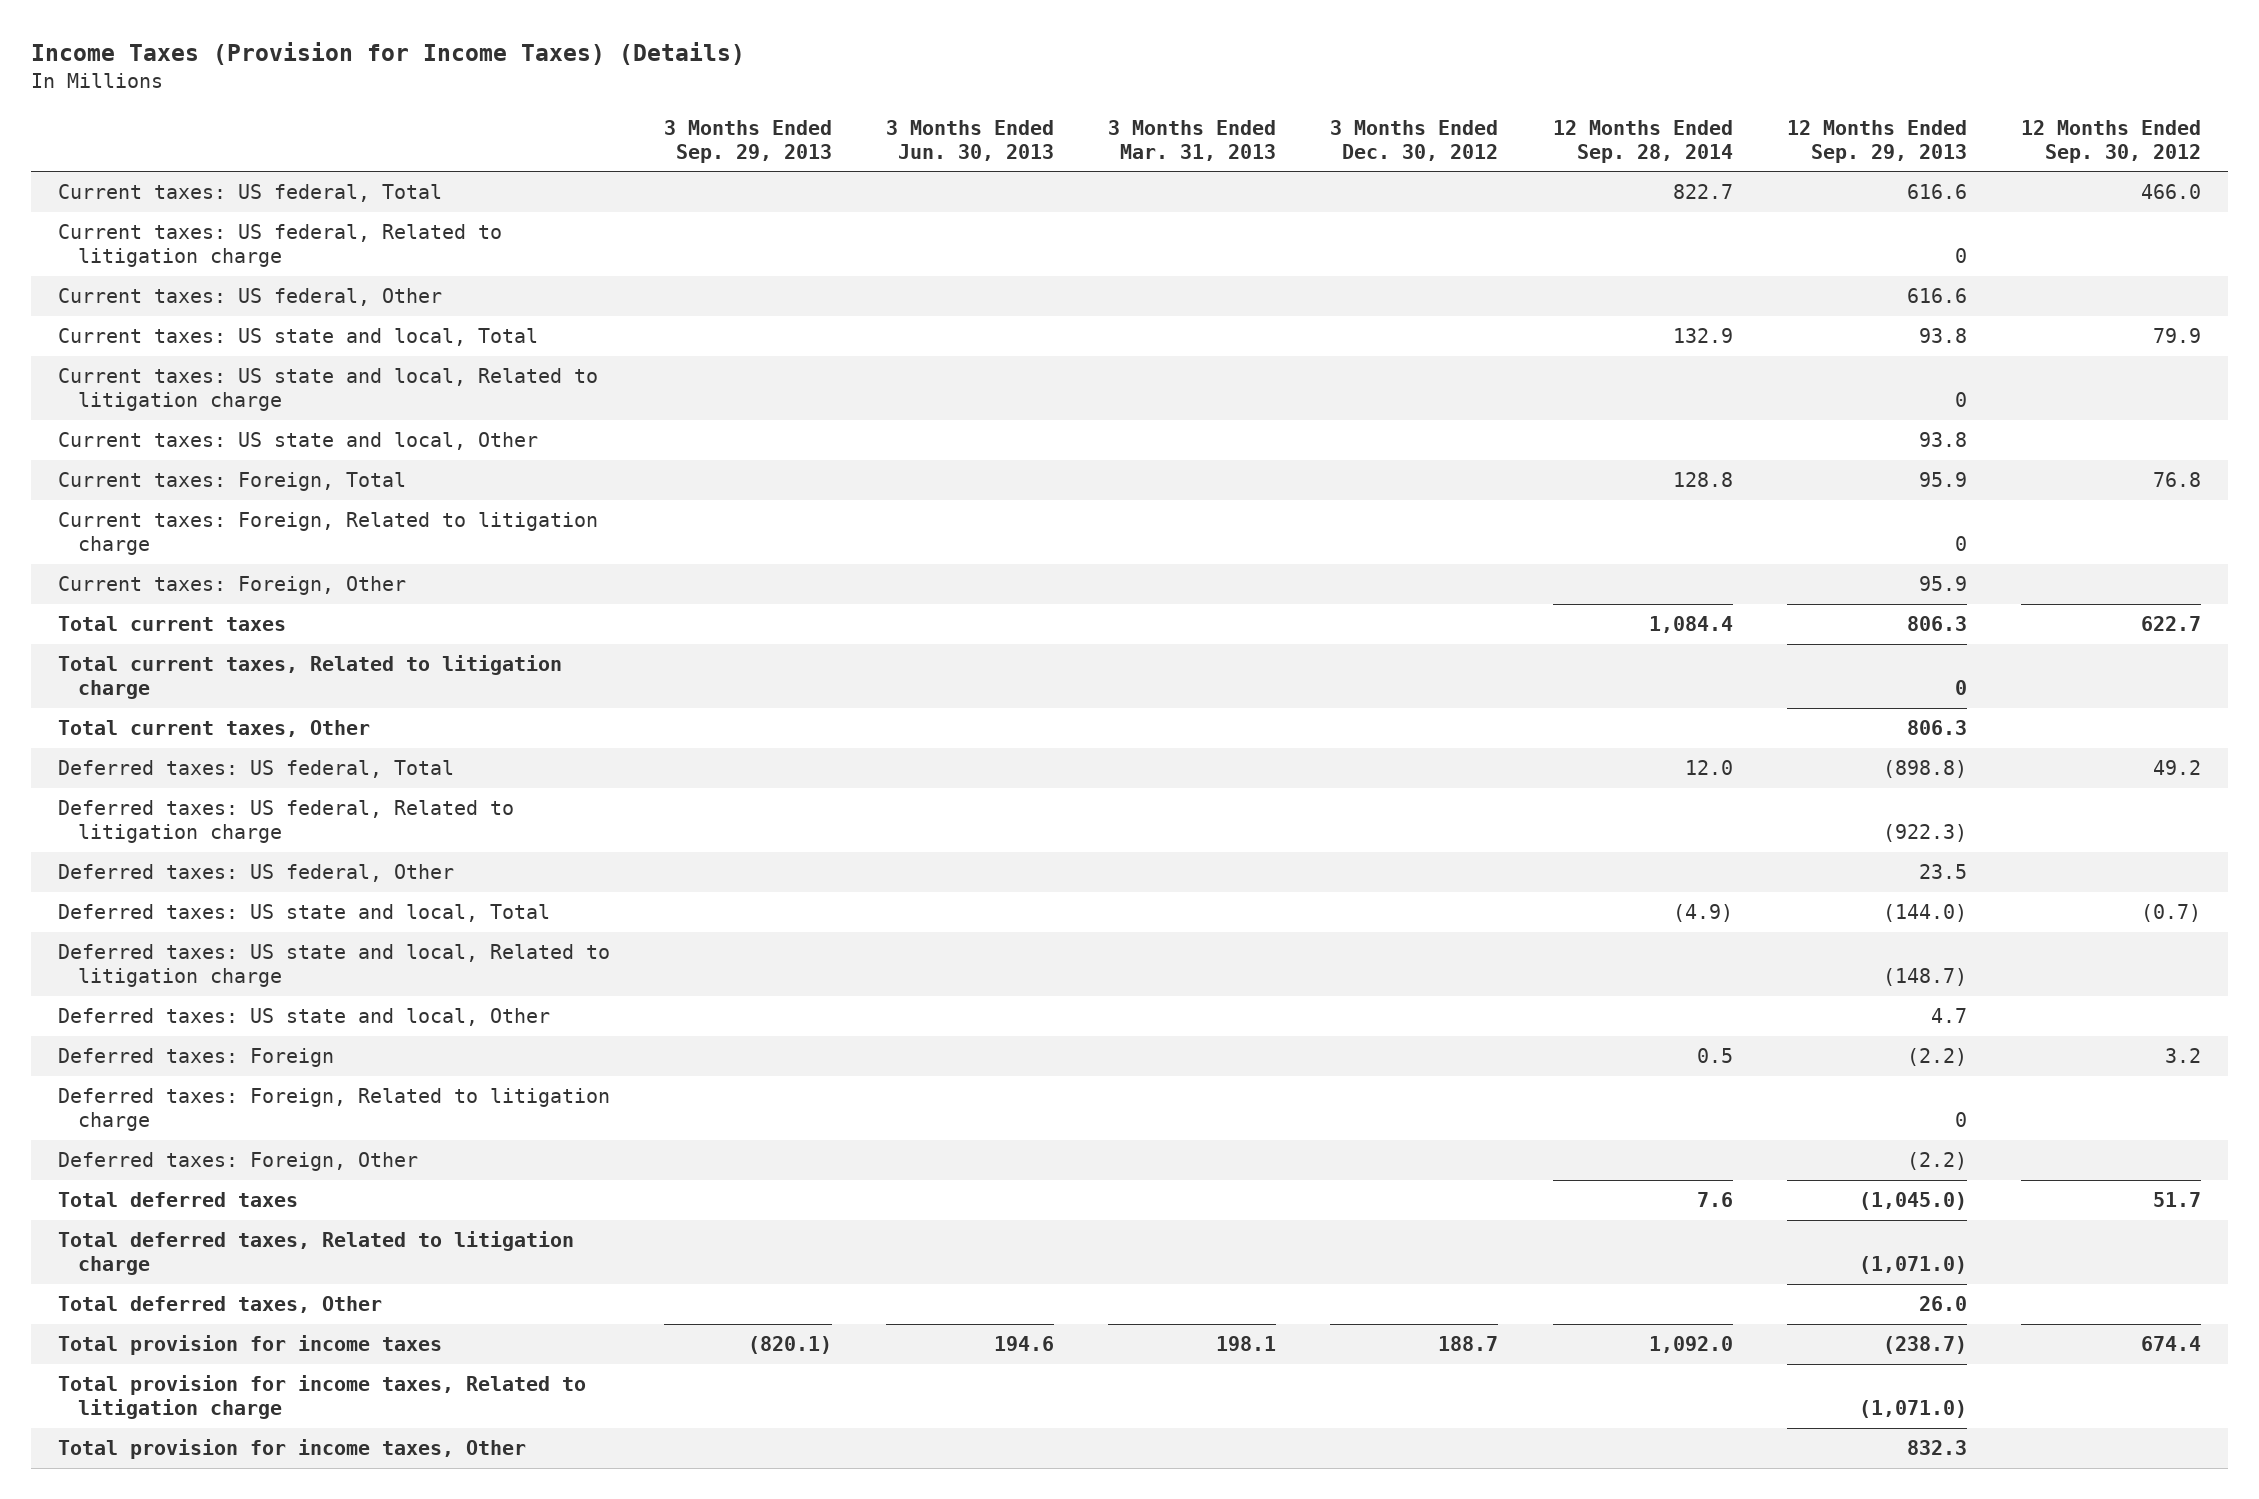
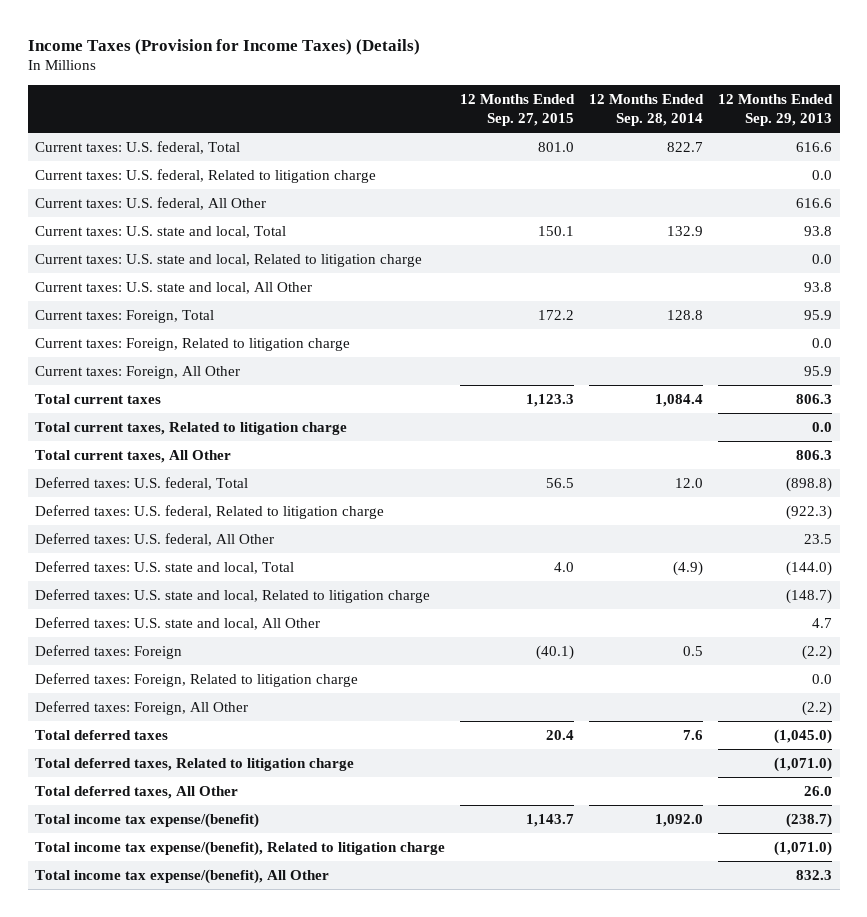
[663,119,832,163] 3 Months Ended Sep. 29, 2013 -> none
[886,119,1055,161] 3 Months Ended Jun. 30, 2013 -> none
[1108,119,1277,161] 3 Months Ended Mar. 31, 2013 -> none
[1330,119,1499,161] 3 Months Ended Dec. 30, 2012 -> none
[2020,119,2201,163] 12 Months Ended Sep. 30, 2012 -> none
none -> [460,94,576,127] 12 Months Ended Sep. 27, 2015
[57,183,442,202] Current taxes: US federal, Total -> [35,141,241,155] Current taxes: U.S. federal, Total
[57,223,502,268] Current taxes: US federal, Related to litigation charge -> [35,169,377,184] Current taxes: U.S. federal, Related to litigation charge
[1954,248,1967,264] 0 -> [812,170,833,181] 0.0
[57,287,442,306] Current taxes: US federal, Other -> [35,197,267,211] Current taxes: U.S. federal, All Other
[57,327,538,346] Current taxes: US state and local, Total -> [35,226,287,239] Current taxes: U.S. state and local, Total
[57,367,598,412] Current taxes: US state and local, Related to litigation charge -> [35,254,423,268] Current taxes: U.S. state and local, Related to litigation charge
[1954,392,1967,408] 0 -> [812,254,833,265] 0.0
[57,431,538,450] Current taxes: US state and local, Other -> [35,282,313,295] Current taxes: U.S. state and local, All Other
[1954,536,1967,552] 0 -> [812,338,833,349] 0.0
[57,575,406,595] Current taxes: Foreign, Other -> [35,366,241,380] Current taxes: Foreign, All Other
[1954,680,1967,696] 0 -> [812,422,833,433] 0.0
[57,719,370,737] Total current taxes, Other -> [35,450,232,464] Total current taxes, All Other
[57,759,454,778] Deferred taxes: US federal, Total -> [35,477,249,491] Deferred taxes: U.S. federal, Total
[57,799,514,844] Deferred taxes: US federal, Related to litigation charge -> [35,505,385,520] Deferred taxes: U.S. federal, Related to litigation charge
[57,863,454,882] Deferred taxes: US federal, Other -> [35,533,275,547] Deferred taxes: U.S. federal, All Other
[57,903,550,922] Deferred taxes: US state and local, Total -> [35,561,295,575] Deferred taxes: U.S. state and local, Total
[57,943,610,988] Deferred taxes: US state and local, Related to litigation charge -> [35,589,431,604] Deferred taxes: U.S. state and local, Related to litigation charge
[57,1007,550,1026] Deferred taxes: US state and local, Other -> [35,617,321,631] Deferred taxes: U.S. state and local, All Other
[1954,1112,1967,1128] 0 -> [812,674,833,685] 0.0
[57,1151,418,1171] Deferred taxes: Foreign, Other -> [35,701,249,716] Deferred taxes: Foreign, All Other
[57,1295,382,1313] Total deferred taxes, Other -> [35,786,239,800] Total deferred taxes, All Other
[57,1334,442,1355] Total provision for income taxes -> [35,813,260,829] Total income tax expense/(benefit)
[57,1374,586,1420] Total provision for income taxes, Related to litigation charge -> [35,841,446,857] Total income tax expense/(benefit), Related to litigation charge
[57,1438,526,1459] Total provision for income taxes, Other -> [35,869,330,885] Total income tax expense/(benefit), All Other

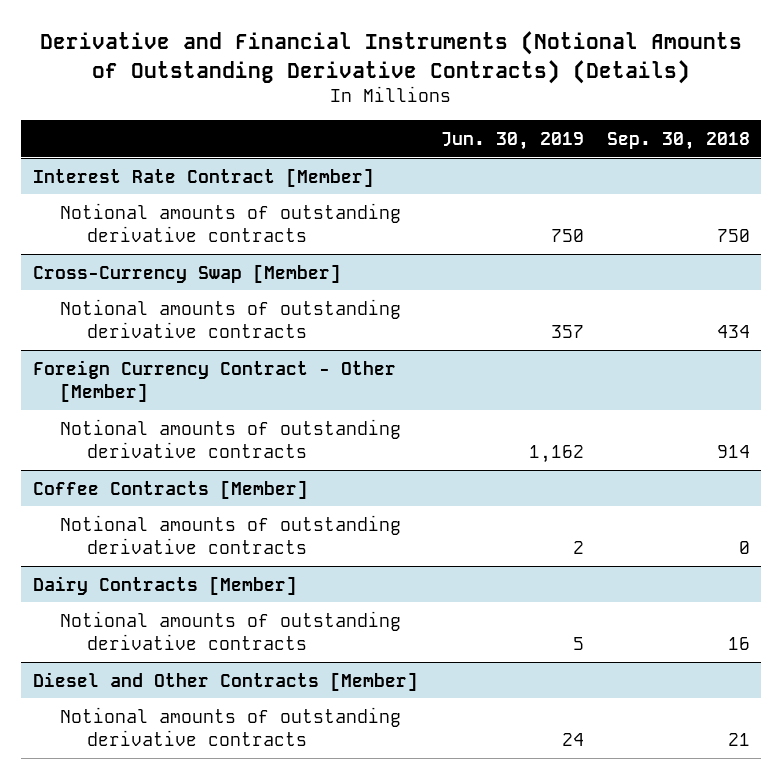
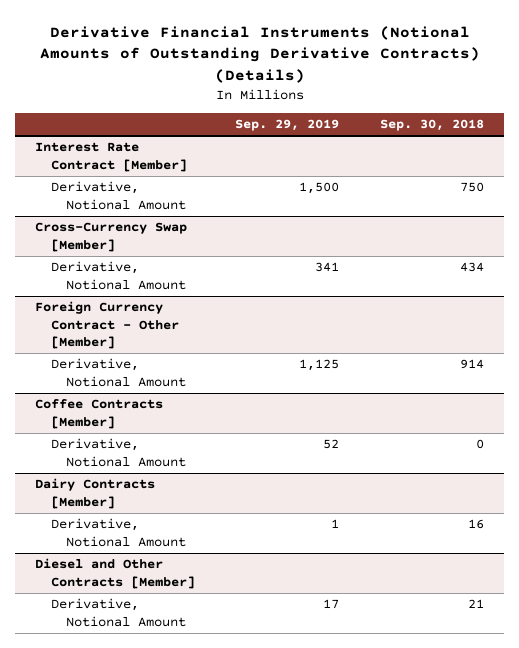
[40,31,743,84] Derivative and Financial Instruments (Notional Amounts of Outstanding Derivative Contracts) (Details) -> [39,25,480,84] Derivative Financial Instruments (Notional Amounts of Outstanding Derivative Contracts) (Details)
[440,131,584,150] Jun. 30, 2019 -> none
none -> [235,119,340,132] Sep. 29, 2019
[59,202,401,242] Notional amounts of outstanding derivative contracts -> [50,181,187,210] Derivative, Notional Amount
[59,298,401,338] Notional amounts of outstanding derivative contracts -> [50,261,187,290] Derivative, Notional Amount
[59,418,401,458] Notional amounts of outstanding derivative contracts -> [50,358,187,387] Derivative, Notional Amount
[59,514,401,554] Notional amounts of outstanding derivative contracts -> [50,438,187,467] Derivative, Notional Amount
[59,610,401,650] Notional amounts of outstanding derivative contracts -> [50,518,187,547] Derivative, Notional Amount
[59,706,401,746] Notional amounts of outstanding derivative contracts -> [50,598,187,627] Derivative, Notional Amount

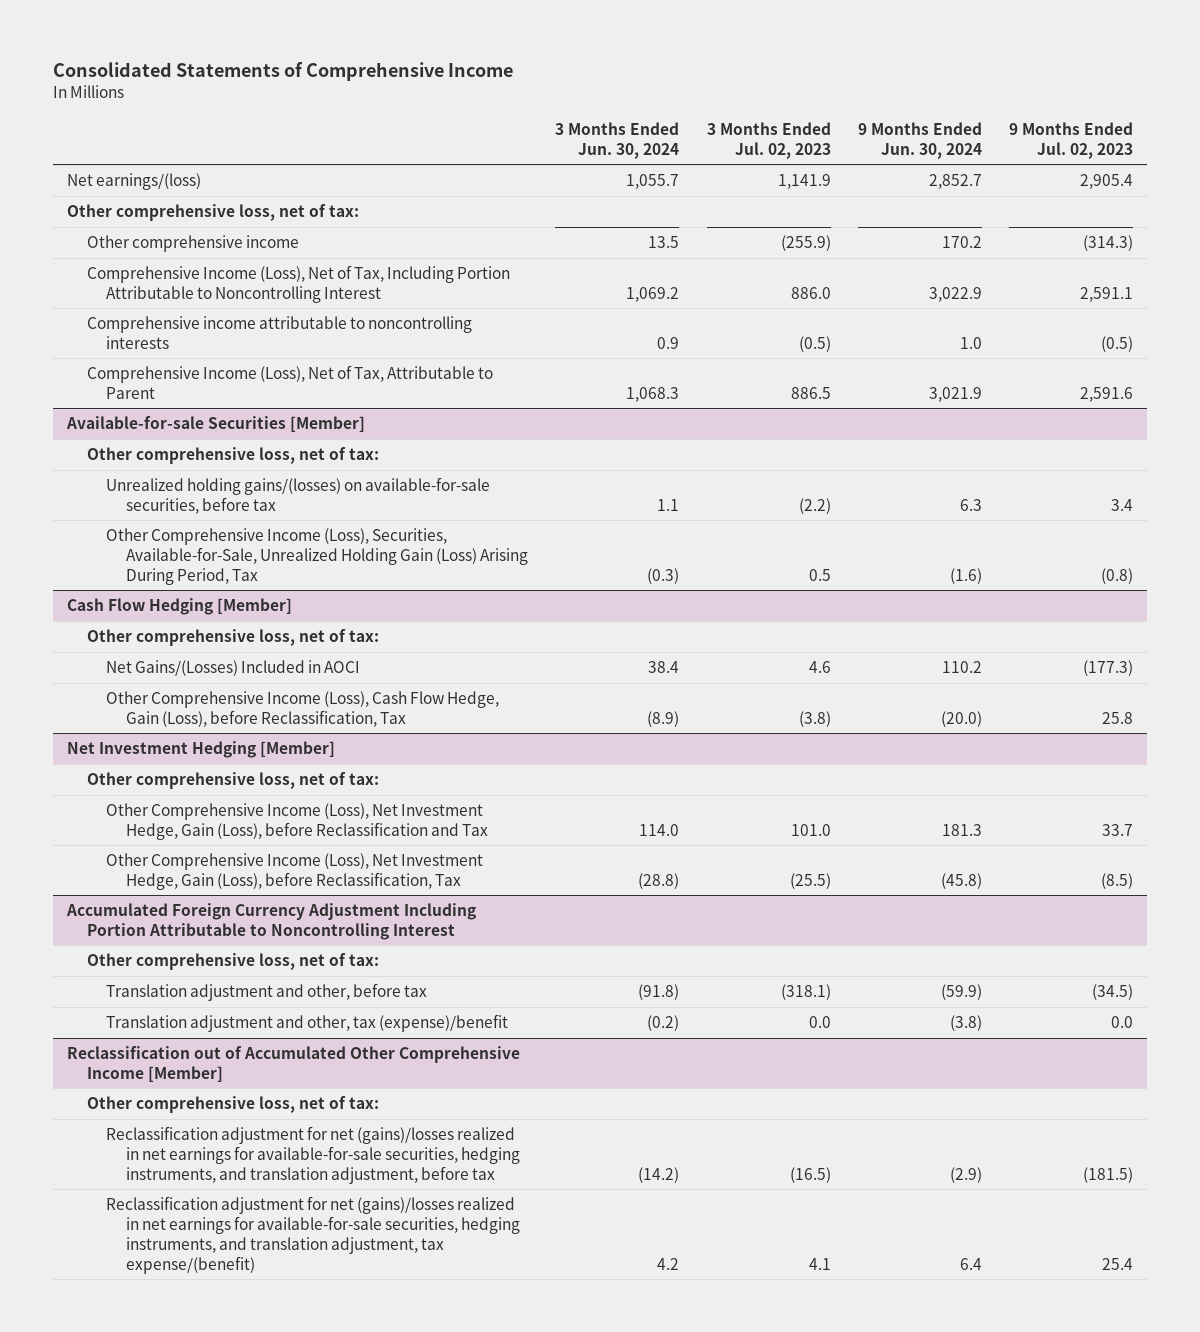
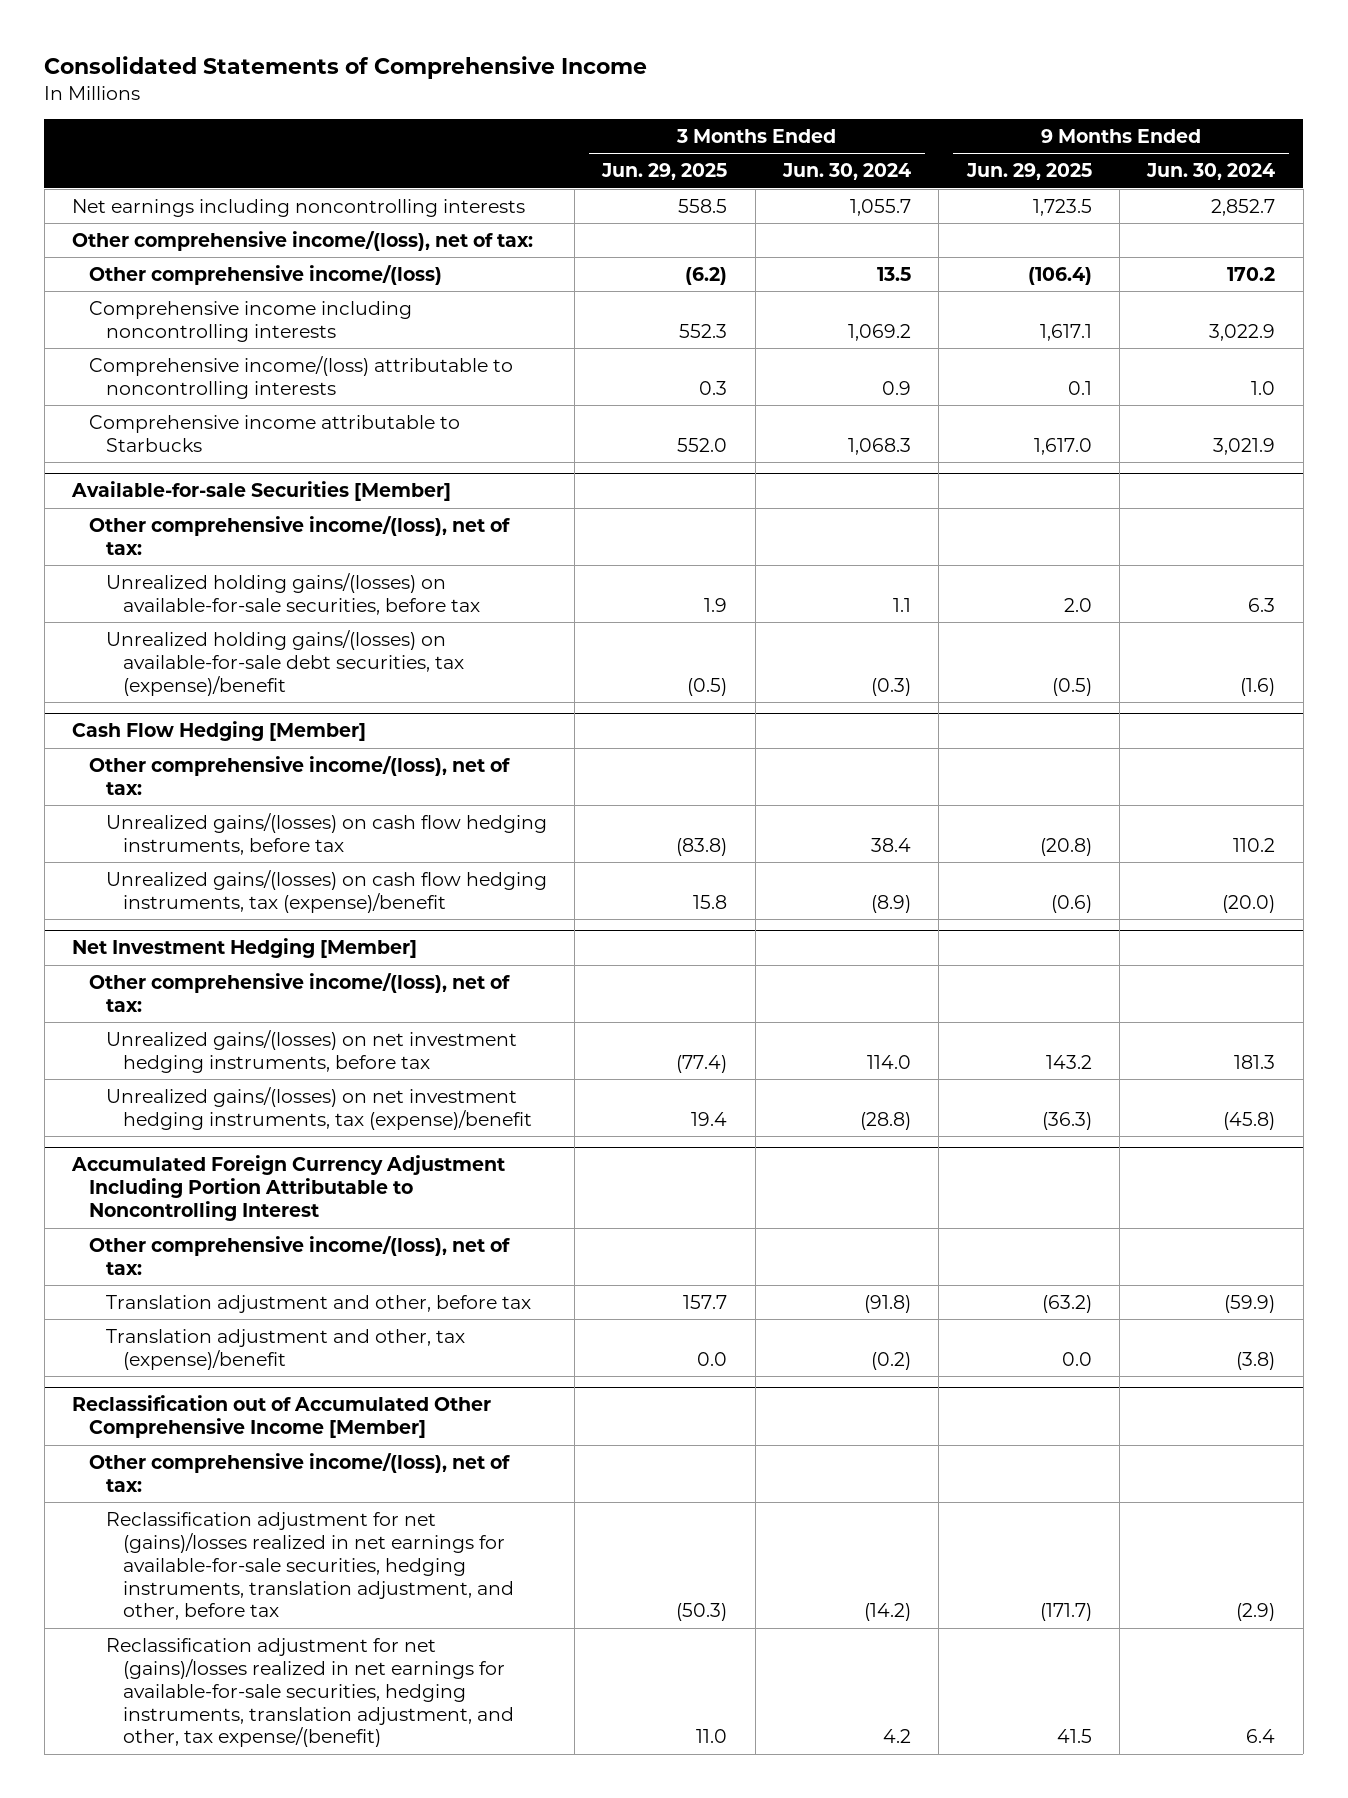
[706,121,831,159] 3 Months Ended Jul. 02, 2023 -> none
[1009,121,1134,159] 9 Months Ended Jul. 02, 2023 -> none
none -> [601,163,728,181] Jun. 29, 2025
none -> [965,163,1092,181] Jun. 29, 2025
[67,172,202,190] Net earnings/(loss) -> [72,198,526,217] Net earnings including noncontrolling interests
[67,203,360,221] Other comprehensive loss, net of tax: -> [72,230,534,251] Other comprehensive income/(loss), net of tax:
[86,234,299,252] Other comprehensive income -> [89,264,443,285] Other comprehensive income/(loss)
[86,264,510,303] Comprehensive Income (Loss), Net of Tax, Including Portion Attributable to Noncontrolling Interest -> [89,300,413,342] Comprehensive income including noncontrolling interests
[86,315,472,349] Comprehensive income attributable to noncontrolling interests -> [89,355,514,399] Comprehensive income/(loss) attributable to noncontrolling interests
[86,364,493,399] Comprehensive Income (Loss), Net of Tax, Attributable to Parent -> [89,414,461,452] Comprehensive income attributable to Starbucks
[86,446,379,464] Other comprehensive loss, net of tax: -> [89,515,511,555] Other comprehensive income/(loss), net of tax:
[106,527,528,585] Other Comprehensive Income (Loss), Securities, Available-for-Sale, Unrealized Holding Gain (Loss) Arising During Period, Tax -> [105,629,464,696] Unrealized holding gains/(losses) on available-for-sale debt securities, tax (expense)/benefit
[86,628,379,646] Other comprehensive loss, net of tax: -> [89,755,511,795] Other comprehensive income/(loss), net of tax:
[106,659,361,676] Net Gains/(Losses) Included in AOCI -> [105,812,547,855] Unrealized gains/(losses) on cash flow hedging instruments, before tax
[106,690,500,727] Other Comprehensive Income (Loss), Cash Flow Hedge, Gain (Loss), before Reclassification, Tax -> [105,869,547,913] Unrealized gains/(losses) on cash flow hedging instruments, tax (expense)/benefit
[86,771,379,789] Other comprehensive loss, net of tax: -> [89,972,511,1012] Other comprehensive income/(loss), net of tax:
[106,802,488,840] Other Comprehensive Income (Loss), Net Investment Hedge, Gain (Loss), before Reclassification and Tax -> [105,1029,517,1073] Unrealized gains/(losses) on net investment hedging instruments, before tax
[106,852,484,890] Other Comprehensive Income (Loss), Net Investment Hedge, Gain (Loss), before Reclassification, Tax -> [105,1086,532,1130] Unrealized gains/(losses) on net investment hedging instruments, tax (expense)/benefit
[86,952,379,970] Other comprehensive loss, net of tax: -> [89,1235,511,1275] Other comprehensive income/(loss), net of tax:
[86,1095,379,1113] Other comprehensive loss, net of tax: -> [89,1452,511,1492] Other comprehensive income/(loss), net of tax:
[106,1125,520,1184] Reclassification adjustment for net (gains)/losses realized in net earnings for available-for-sale securities, hedging instruments, and translation adjustment, before tax -> [105,1511,514,1621] Reclassification adjustment for net (gains)/losses realized in net earnings for available-for-sale securities, hedging instruments, translation adjustment, and other, before tax
[106,1195,520,1274] Reclassification adjustment for net (gains)/losses realized in net earnings for available-for-sale securities, hedging instruments, and translation adjustment, tax expense/(benefit) -> [105,1637,514,1748] Reclassification adjustment for net (gains)/losses realized in net earnings for available-for-sale securities, hedging instruments, translation adjustment, and other, tax expense/(benefit)

